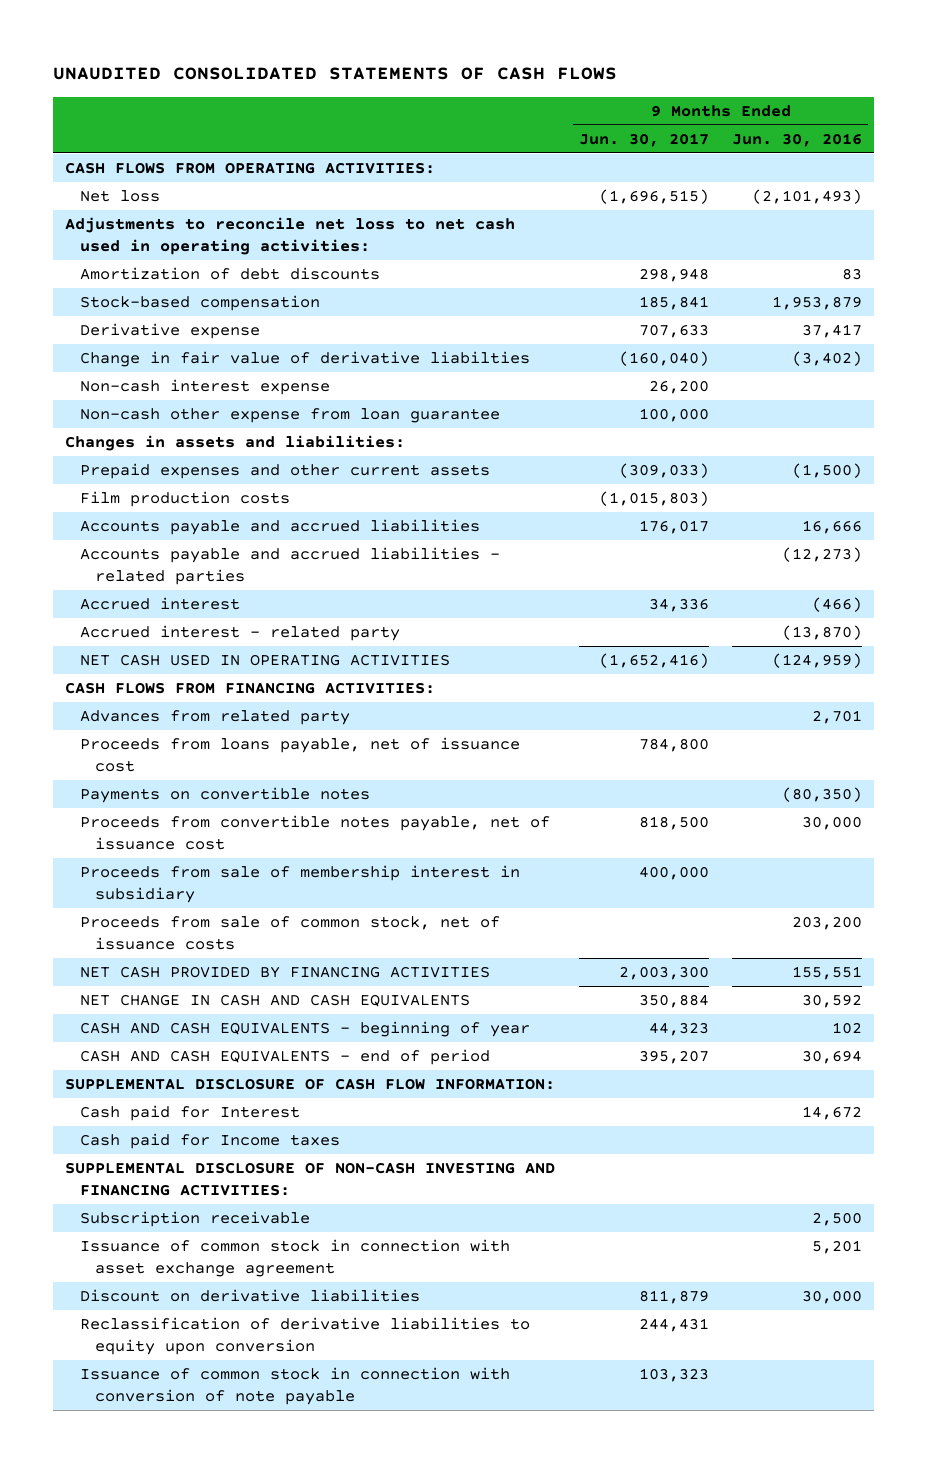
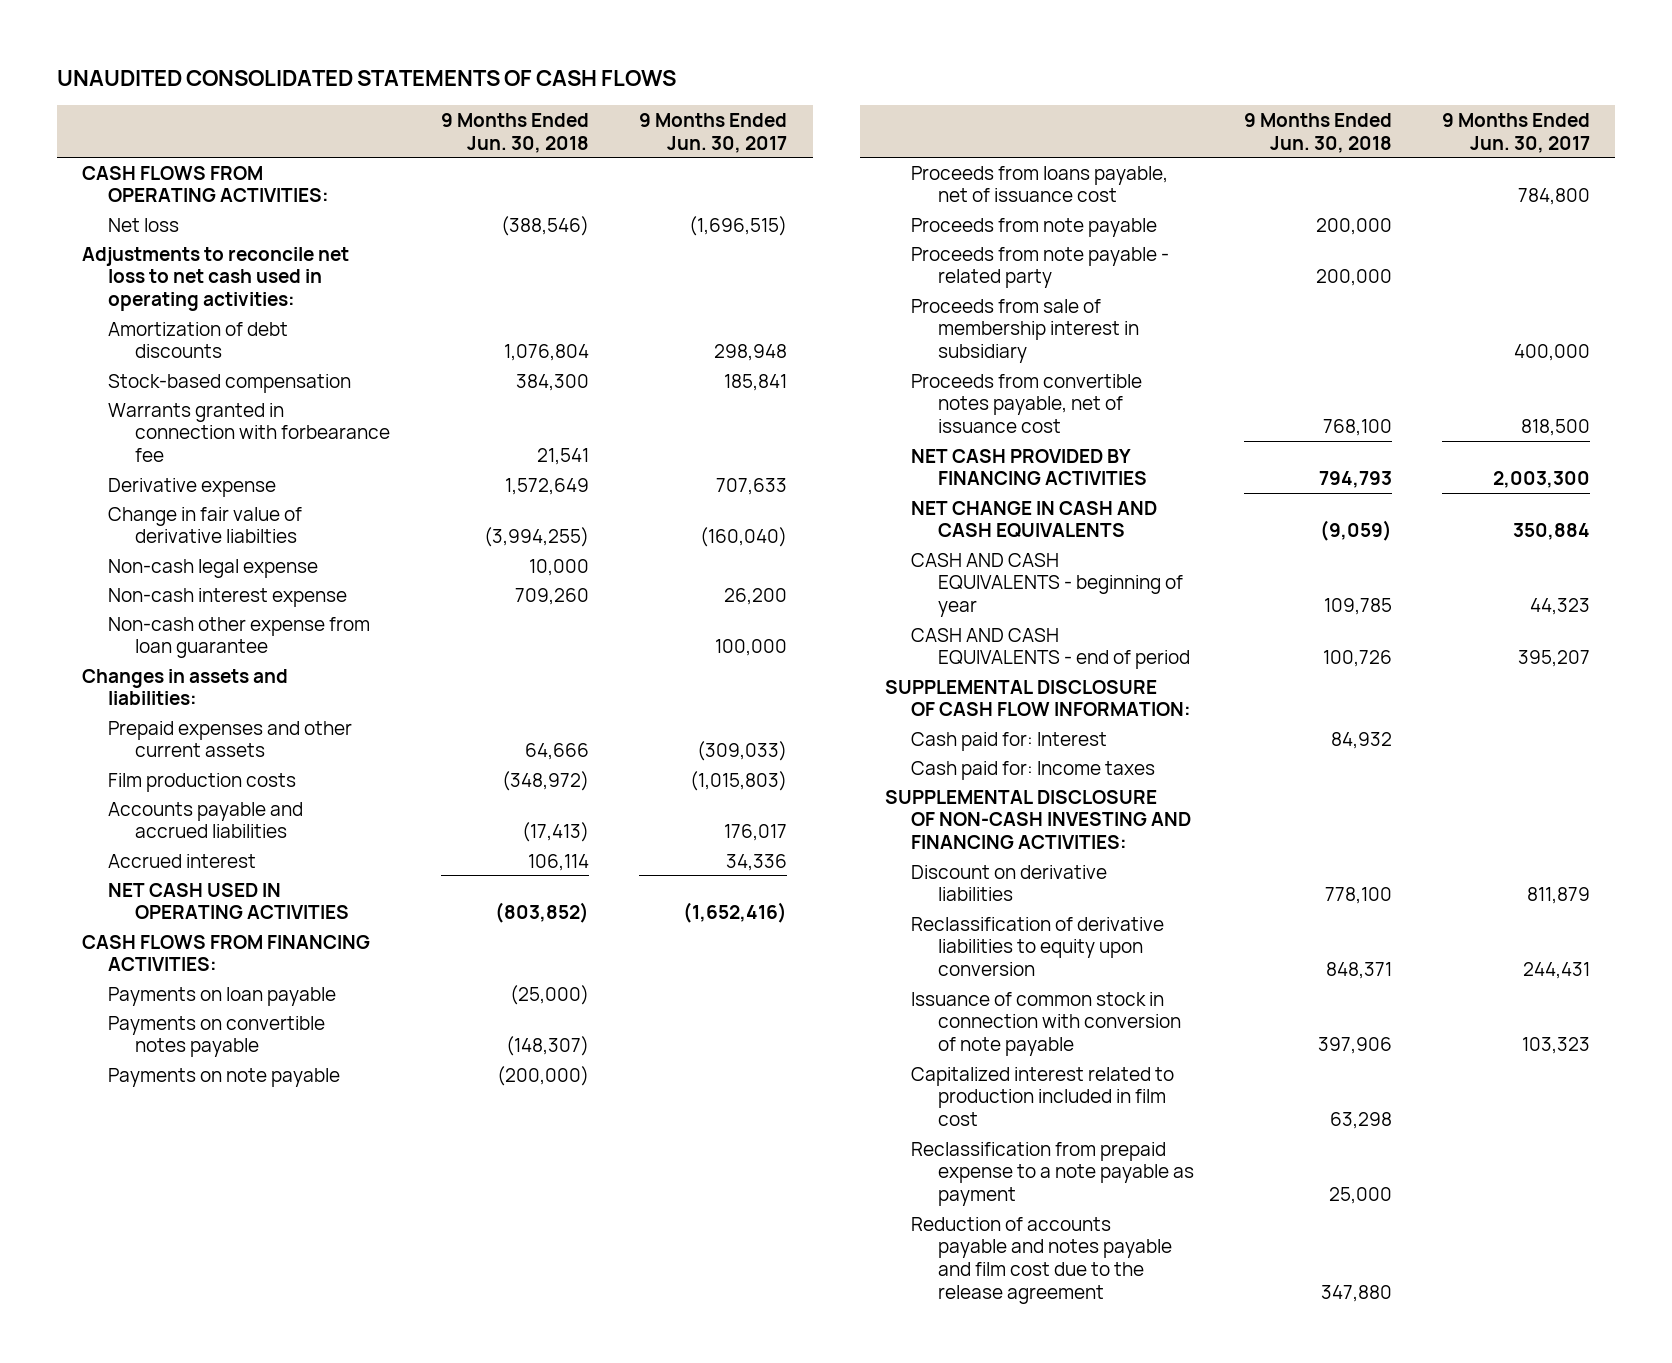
[732,132,863,147] Jun. 30, 2016 -> none
none -> [440,113,589,153] 9 Months Ended Jun. 30, 2018
none -> [108,402,390,462] Warrants granted in connection with forbearance fee
none -> [108,558,319,578] Non-cash legal expense
[80,547,501,585] Accounts payable and accrued liabilities - related parties -> none
[80,625,401,642] Accrued interest - related party -> none
[80,710,351,726] Advances from related party -> none
none -> [108,986,337,1006] Payments on loan payable
none -> [108,1015,326,1058] Payments on convertible notes payable
none -> [108,1067,341,1087] Payments on note payable
[80,787,371,804] Payments on convertible notes -> none
none -> [911,217,1158,237] Proceeds from note payable
none -> [911,246,1170,289] Proceeds from note payable - related party
[80,916,501,950] Proceeds from sale of common stock, net of issuance costs -> none
[80,815,551,850] Proceeds from convertible notes payable, net of issuance cost -> [911,373,1143,433] Proceeds from convertible notes payable, net of issuance cost
[80,1105,301,1122] Cash paid for Interest -> [911,731,1108,751] Cash paid for: Interest
[80,1133,341,1150] Cash paid for Income taxes -> [911,760,1156,780] Cash paid for: Income taxes
[80,1211,311,1228] Subscription receivable -> none
[80,1239,511,1277] Issuance of common stock in connection with asset exchange agreement -> none
none -> [911,1066,1175,1126] Capitalized interest related to production included in film cost
none -> [911,1141,1194,1206] Reclassification from prepaid expense to a note payable as payment
none -> [911,1216,1172,1304] Reduction of accounts payable and notes payable and film cost due to the release agreement

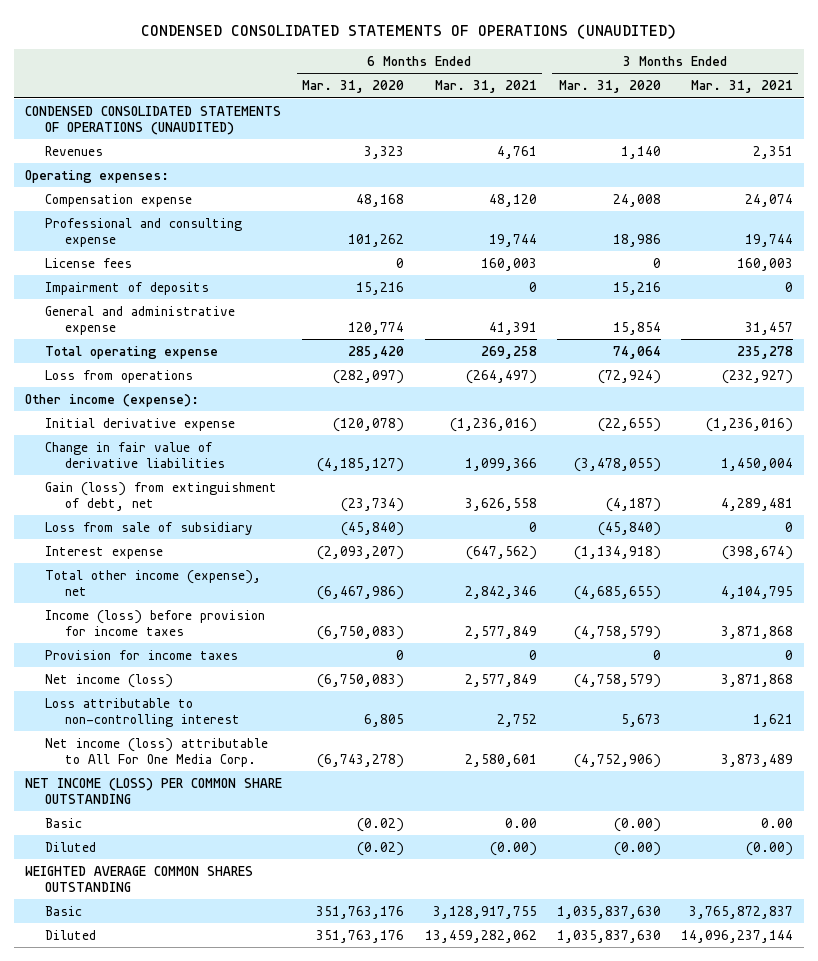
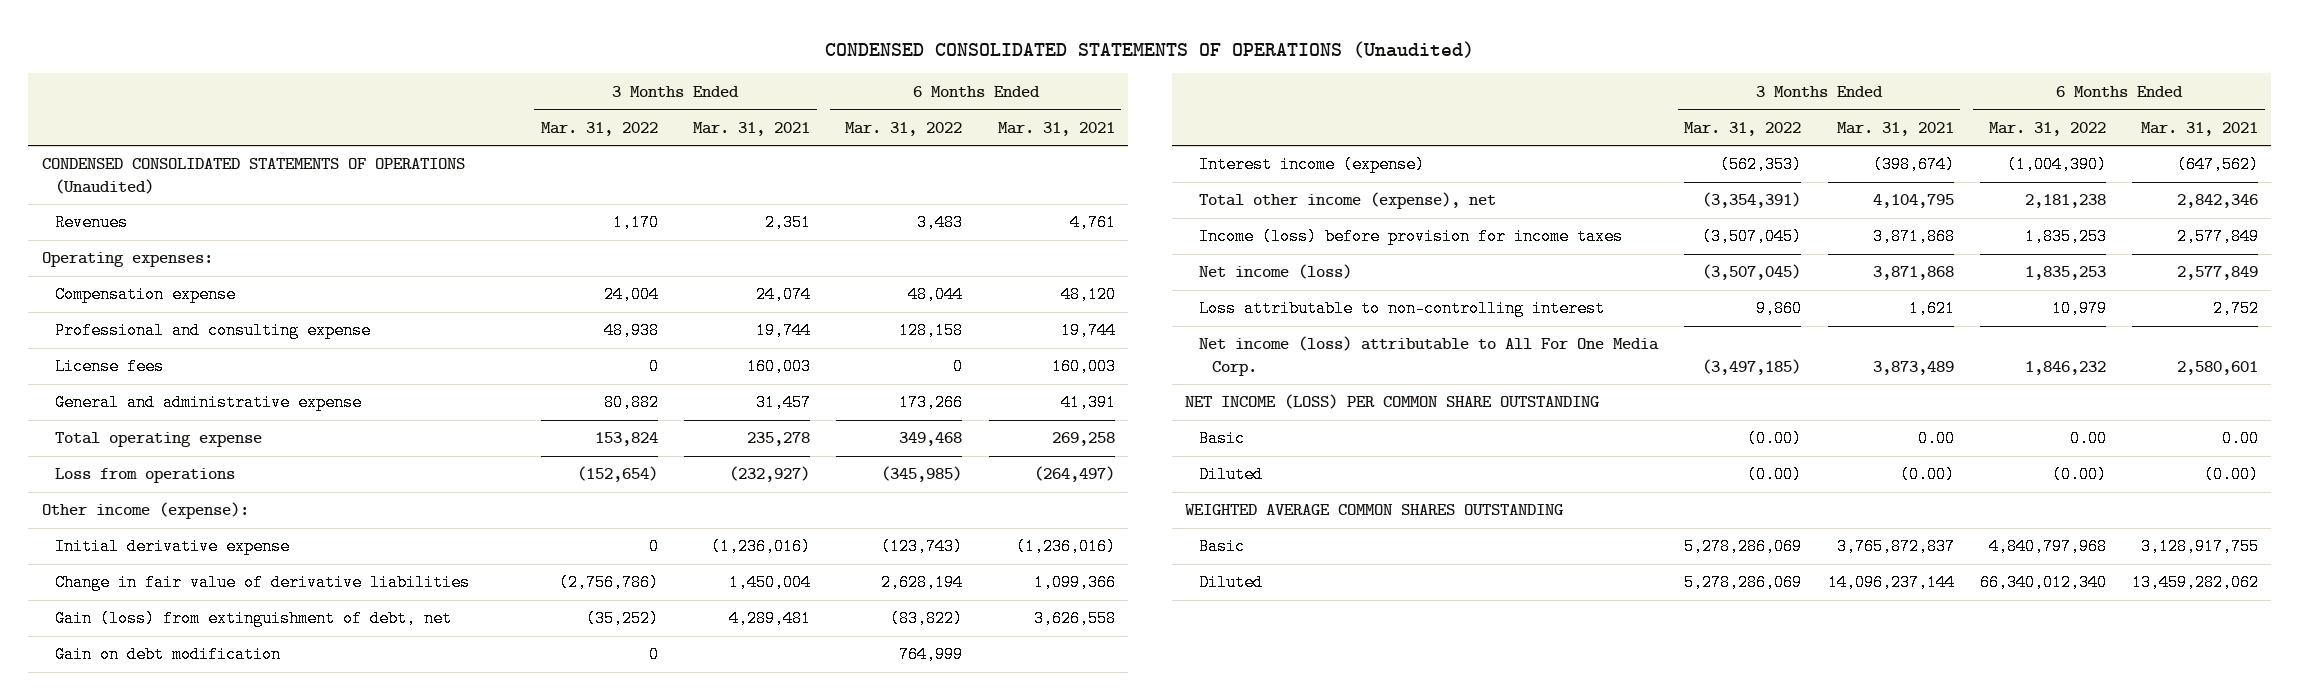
[141,23,677,39] CONDENSED CONSOLIDATED STATEMENTS OF OPERATIONS (UNAUDITED) -> [824,40,1474,58] CONDENSED CONSOLIDATED STATEMENTS OF OPERATIONS (Unaudited)
[302,80,405,94] Mar. 31, 2020 -> none
[558,80,661,94] Mar. 31, 2020 -> none
none -> [540,121,658,136] Mar. 31, 2022
none -> [845,121,963,136] Mar. 31, 2022
[24,105,281,135] CONDENSED CONSOLIDATED STATEMENTS OF OPERATIONS (UNAUDITED) -> [41,158,465,194] CONDENSED CONSOLIDATED STATEMENTS OF OPERATIONS (Unaudited)
[45,281,210,295] Impairment of deposits -> none
[45,521,254,535] Loss from sale of subsidiary -> none
none -> [55,646,282,664] Gain on debt modification
[45,545,164,559] Interest expense -> [1198,156,1425,174] Interest income (expense)
[45,649,239,660] Provision for income taxes -> none

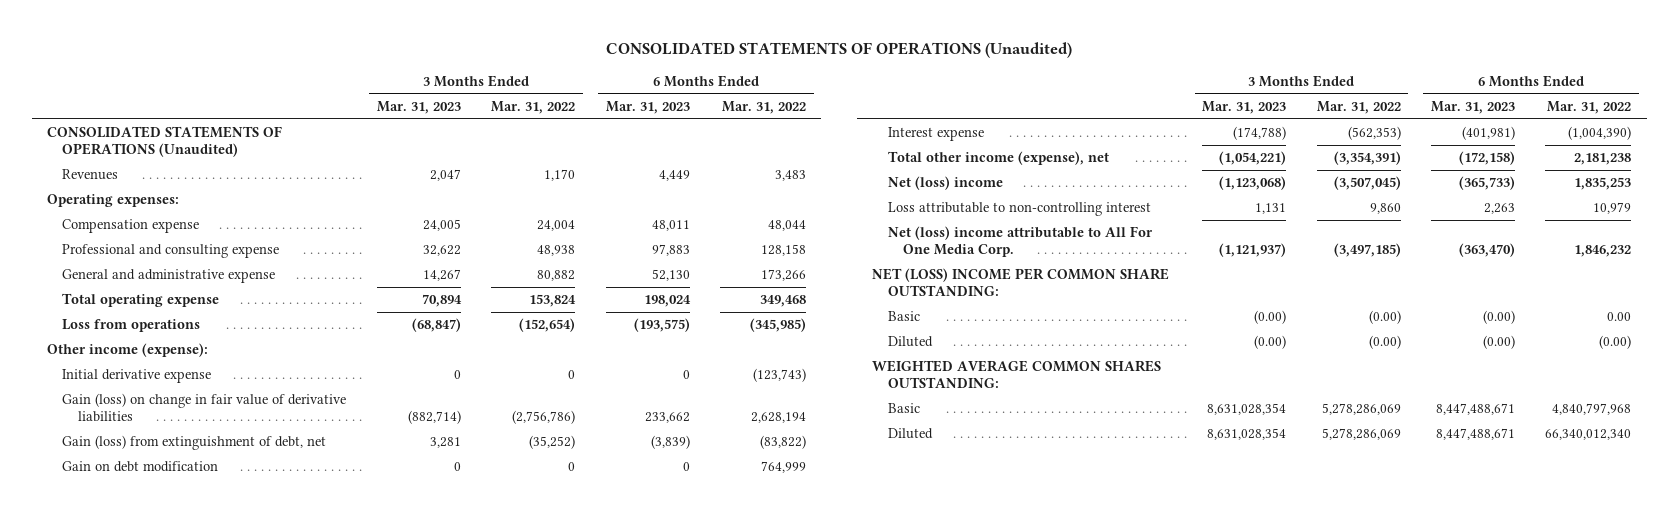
[824,40,1474,58] CONDENSED CONSOLIDATED STATEMENTS OF OPERATIONS (Unaudited) -> [606,41,1073,58] CONSOLIDATED STATEMENTS OF OPERATIONS (Unaudited)
[692,121,810,136] Mar. 31, 2021 -> none
[997,121,1115,136] Mar. 31, 2021 -> none
none -> [376,100,461,114] Mar. 31, 2023
none -> [605,100,690,114] Mar. 31, 2023
[41,158,465,194] CONDENSED CONSOLIDATED STATEMENTS OF OPERATIONS (Unaudited) -> [46,126,282,157] CONSOLIDATED STATEMENTS OF OPERATIONS (Unaudited)
[55,358,165,376] License fees -> none
[55,574,471,592] Change in fair value of derivative liabilities -> [62,393,347,422] Gain (loss) on change in fair value of derivative liabilities
[1198,156,1425,174] Interest income (expense) -> [887,127,984,142] Interest expense
[1198,228,1623,246] Income (loss) before provision for income taxes -> none
[1198,264,1352,280] Net income (loss) -> [887,176,1003,191] Net (loss) income
[1198,336,1659,376] Net income (loss) attributable to All For One Media Corp. -> [887,226,1153,257] Net (loss) income attributable to All For One Media Corp.
[1185,394,1600,410] NET INCOME (LOSS) PER COMMON SHARE OUTSTANDING -> [872,268,1170,296] NET (LOSS) INCOME PER COMMON SHARE OUTSTANDING:
[1185,504,1564,516] WEIGHTED AVERAGE COMMON SHARES OUTSTANDING -> [872,360,1162,388] WEIGHTED AVERAGE COMMON SHARES OUTSTANDING:

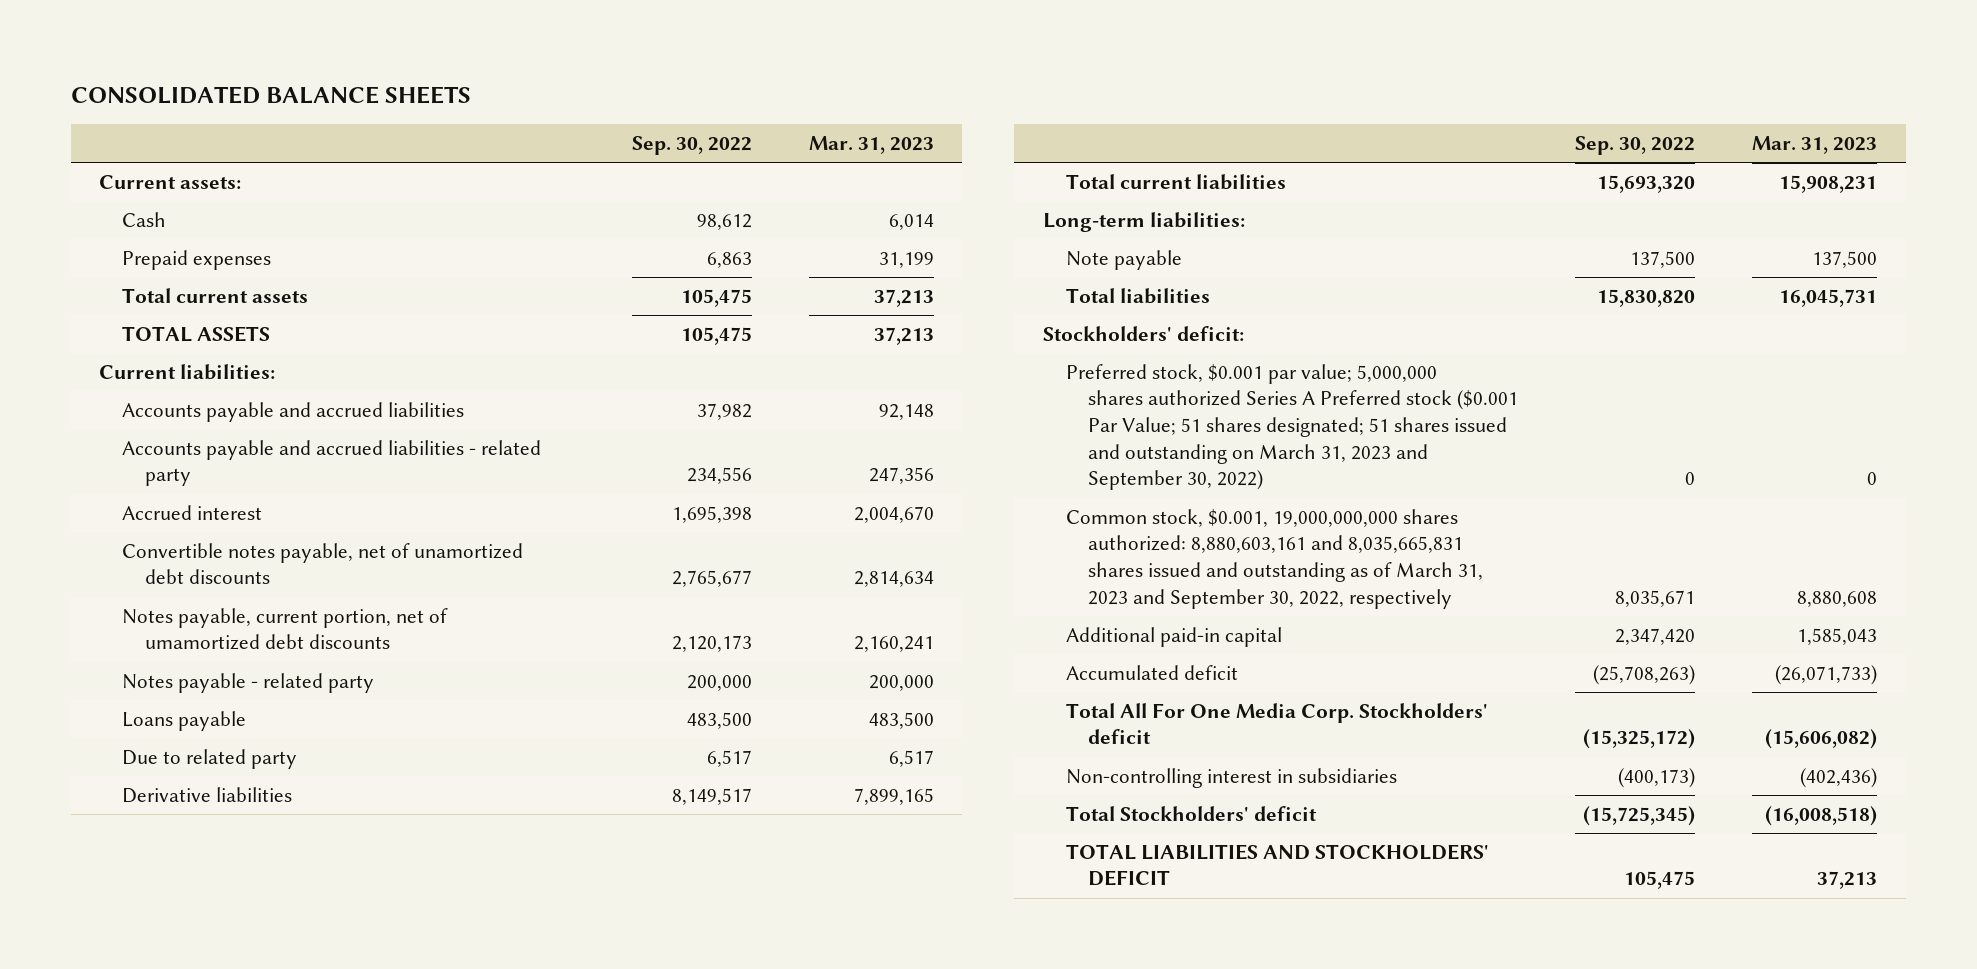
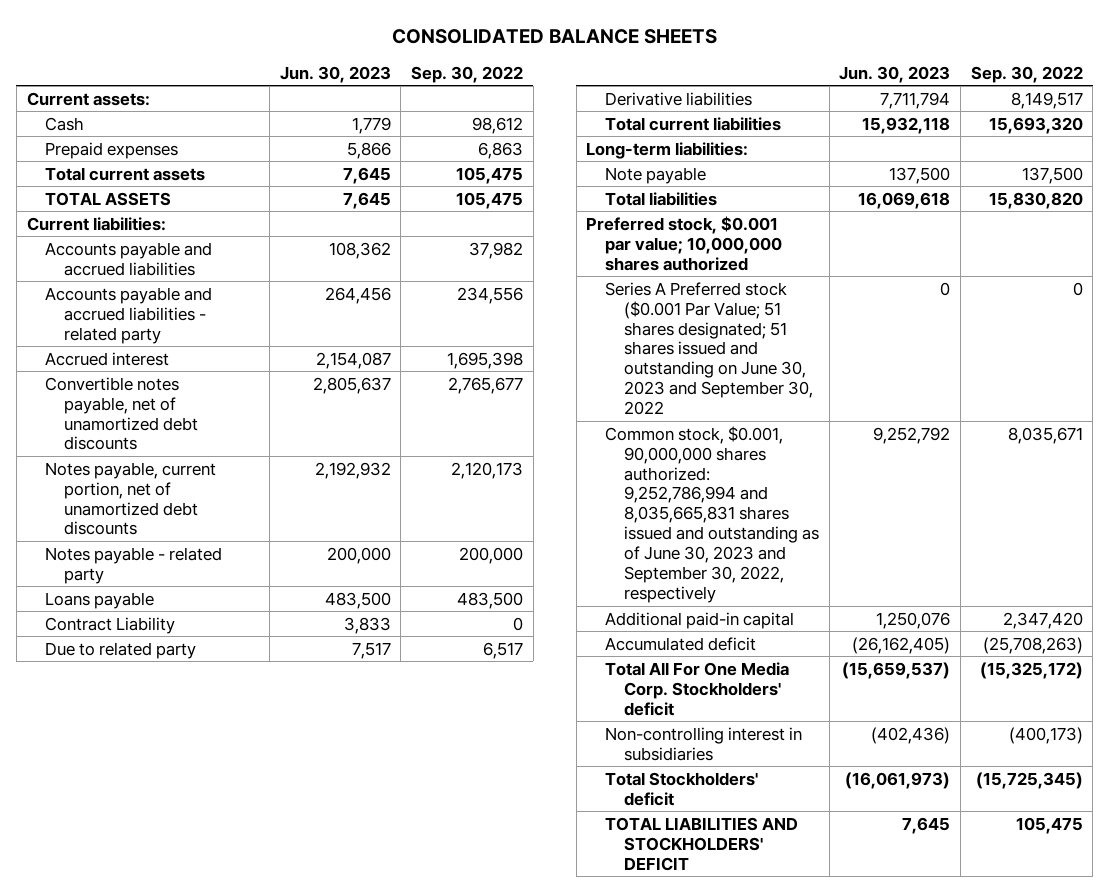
[808,135,934,154] Mar. 31, 2023 -> none
none -> [279,65,391,83] Jun. 30, 2023
[122,607,449,651] Notes payable, current portion, net of umamortized debt discounts -> [45,461,217,536] Notes payable, current portion, net of unamortized debt discounts
none -> [45,616,176,634] Contract Liability
[1042,325,1244,341] Stockholders' deficit: -> none
none -> [586,215,783,271] Preferred stock, $0.001 par value; 10,000,000 shares authorized
[1065,363,1519,491] Preferred stock, $0.001 par value; 5,000,000 shares authorized Series A Preferred stock ($0.001 Par Value; 51 shares designated; 51 shares issued and outstanding on March 31, 2023 and September 30, 2022) -> [605,281,814,416] Series A Preferred stock ($0.001 Par Value; 51 shares designated; 51 shares issued and outstanding on June 30, 2023 and September 30, 2022
[1065,508,1484,609] Common stock, $0.001, 19,000,000,000 shares authorized: 8,880,603,161 and 8,035,665,831 shares issued and outstanding as of March 31, 2023 and September 30, 2022, respectively -> [605,425,820,604] Common stock, $0.001, 90,000,000 shares authorized: 9,252,786,994 and 8,035,665,831 shares issued and outstanding as of June 30, 2023 and September 30, 2022, respectively

